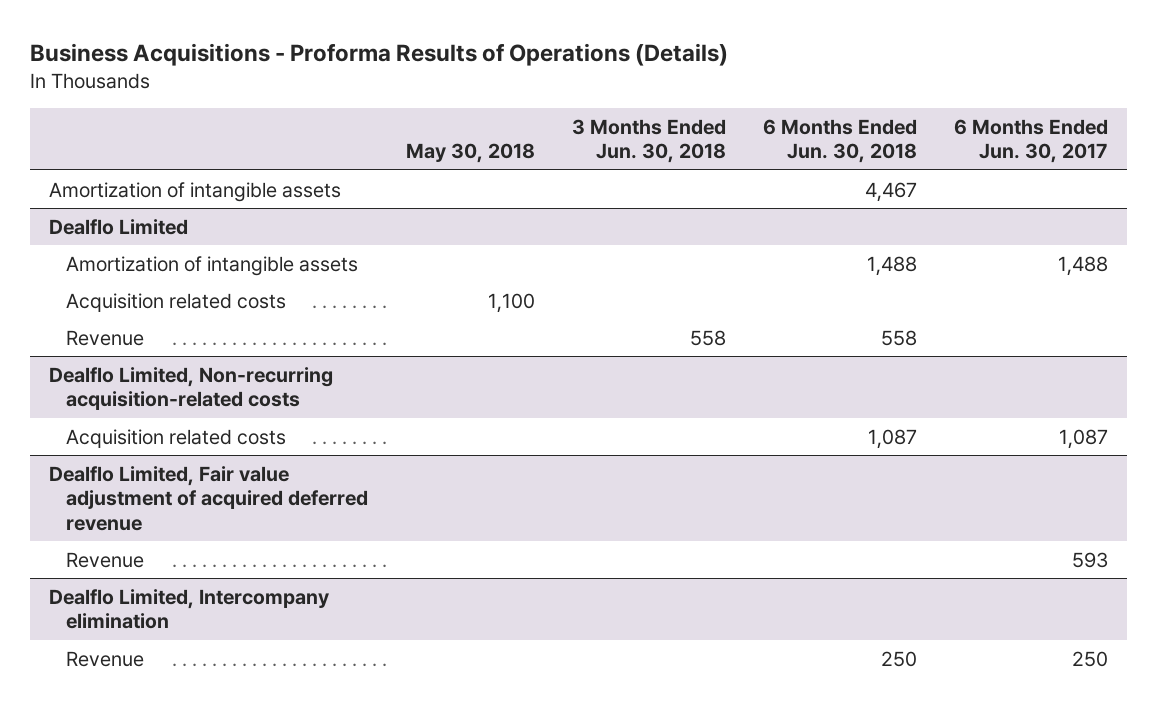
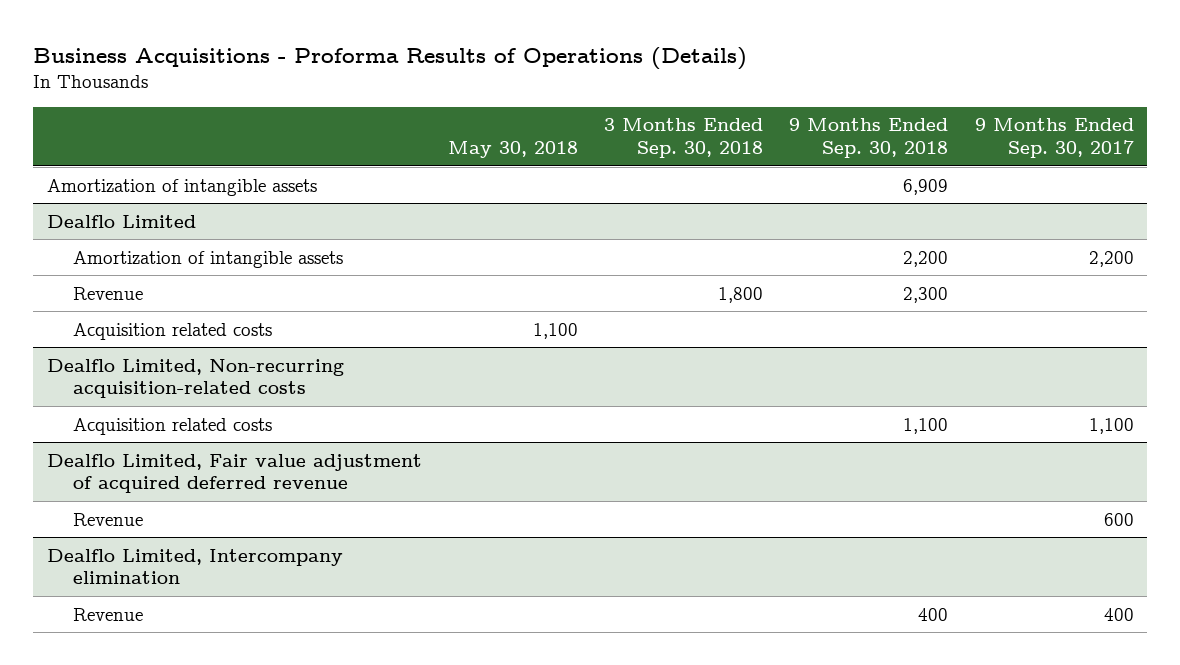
[571,118,726,164] 3 Months Ended Jun. 30, 2018 -> none
[763,118,918,164] 6 Months Ended Jun. 30, 2018 -> none
[954,118,1109,164] 6 Months Ended Jun. 30, 2017 -> none
none -> [604,118,764,159] 3 Months Ended Sep. 30, 2018
none -> [789,118,949,159] 9 Months Ended Sep. 30, 2018
none -> [974,118,1134,159] 9 Months Ended Sep. 30, 2017
[66,292,287,312] Acquisition related costs -> [72,322,272,340] Acquisition related costs

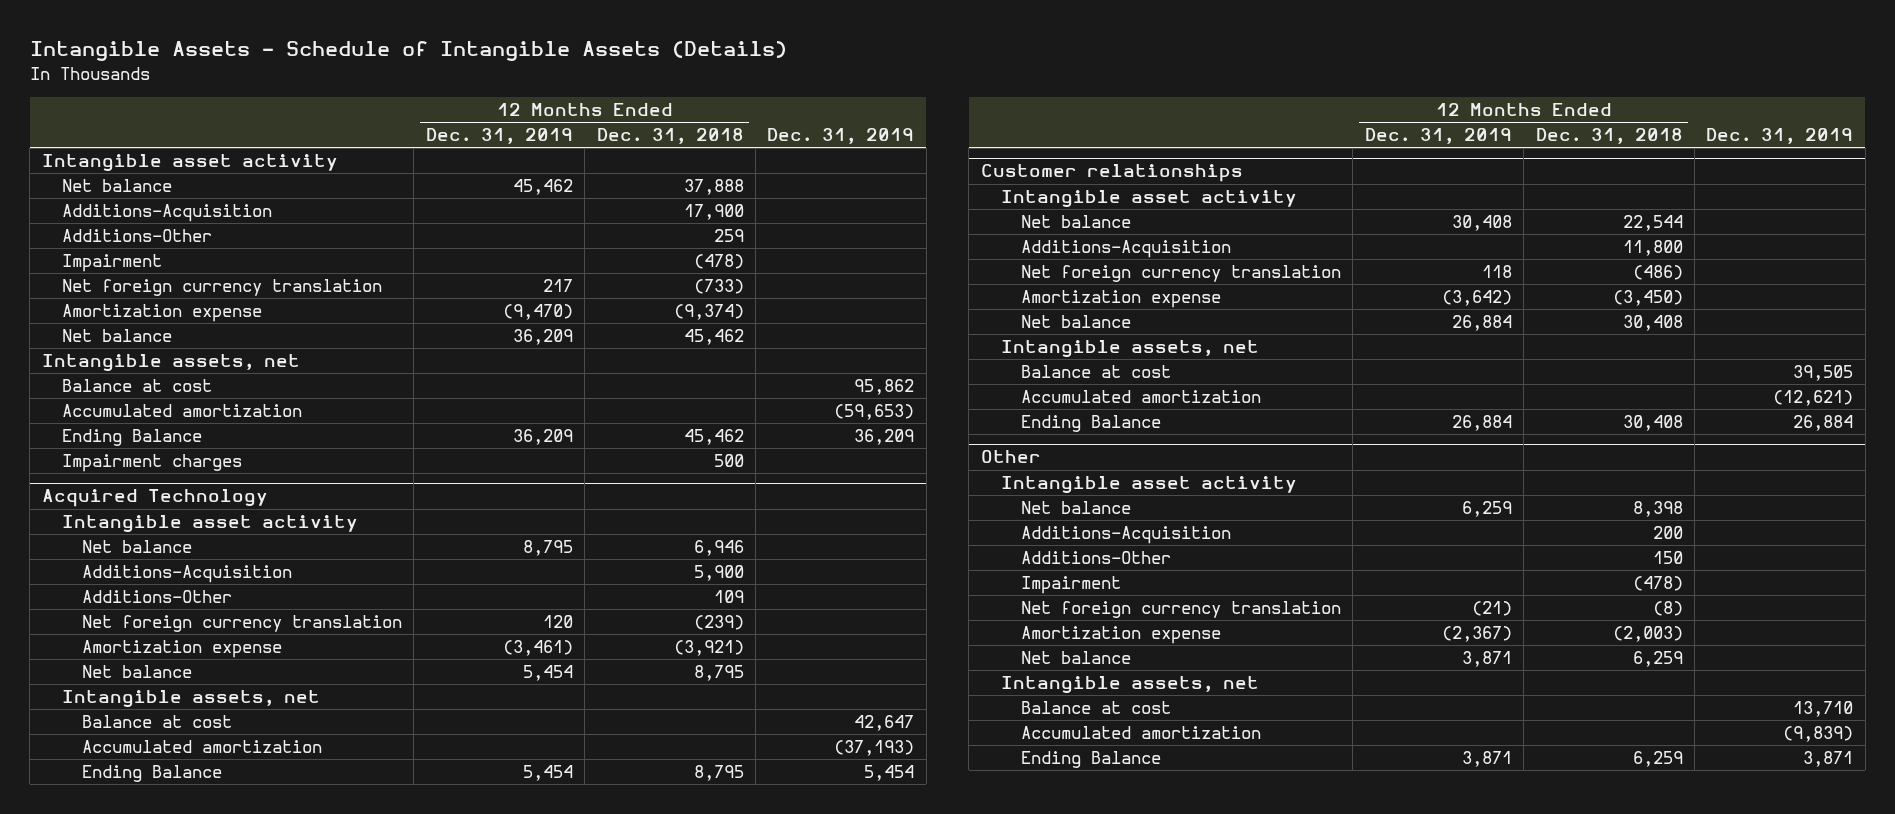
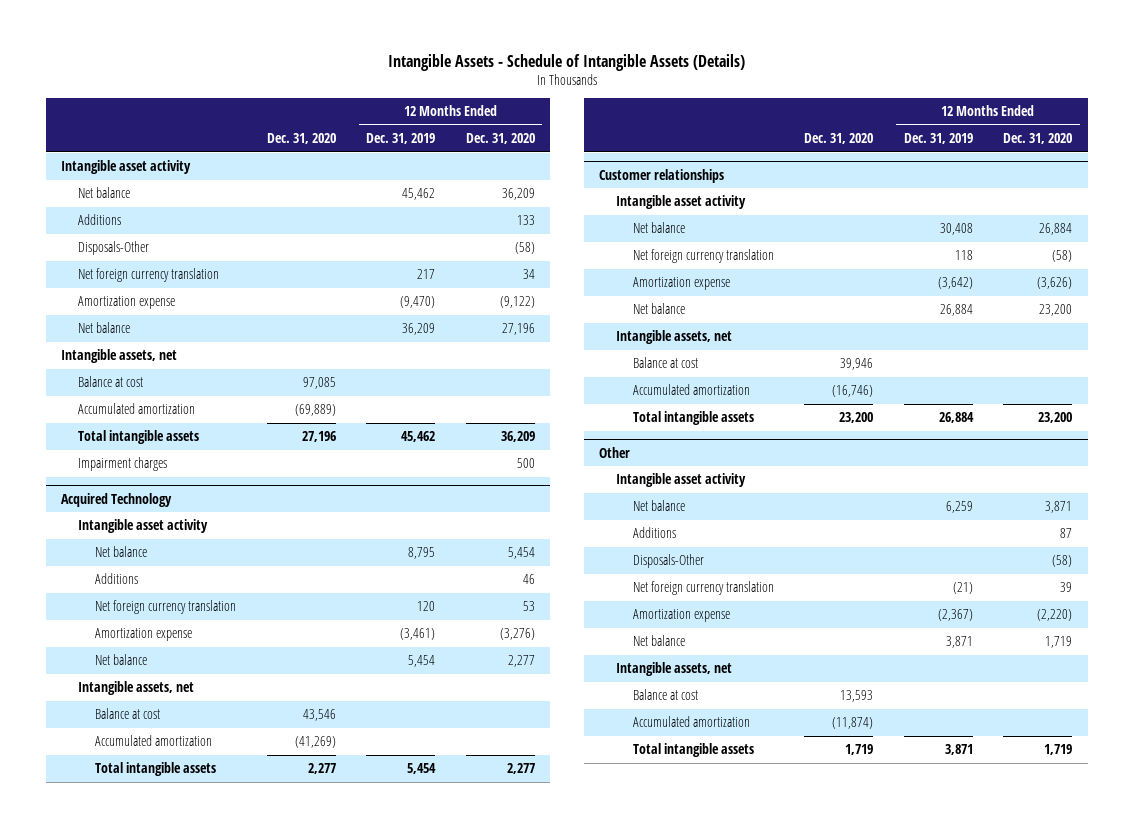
[596,128,744,145] Dec. 31, 2018 -> none
[767,128,915,145] Dec. 31, 2019 -> none
none -> [266,132,336,144] Dec. 31, 2020
none -> [465,132,535,144] Dec. 31, 2020
[61,204,272,223] Additions-Acquisition -> none
[61,254,162,273] Impairment -> none
[61,229,212,243] Additions-Other -> [78,214,122,226] Additions
none -> [78,241,150,256] Disposals-Other
[61,429,202,447] Ending Balance -> none
none -> [78,430,200,445] Total intangible assets
[82,565,293,584] Additions-Acquisition -> none
[82,590,233,604] Additions-Other -> [95,573,139,585] Additions
[82,765,223,783] Ending Balance -> [95,762,217,777] Total intangible assets
[1021,240,1232,259] Additions-Acquisition -> none
[1021,415,1162,433] Ending Balance -> [633,411,755,426] Total intangible assets
[1021,526,1232,545] Additions-Acquisition -> none
[1021,576,1122,595] Impairment -> none
[1021,551,1172,565] Additions-Other -> [633,527,677,539] Additions
none -> [633,554,705,569] Disposals-Other
[1021,751,1162,769] Ending Balance -> [633,743,755,758] Total intangible assets

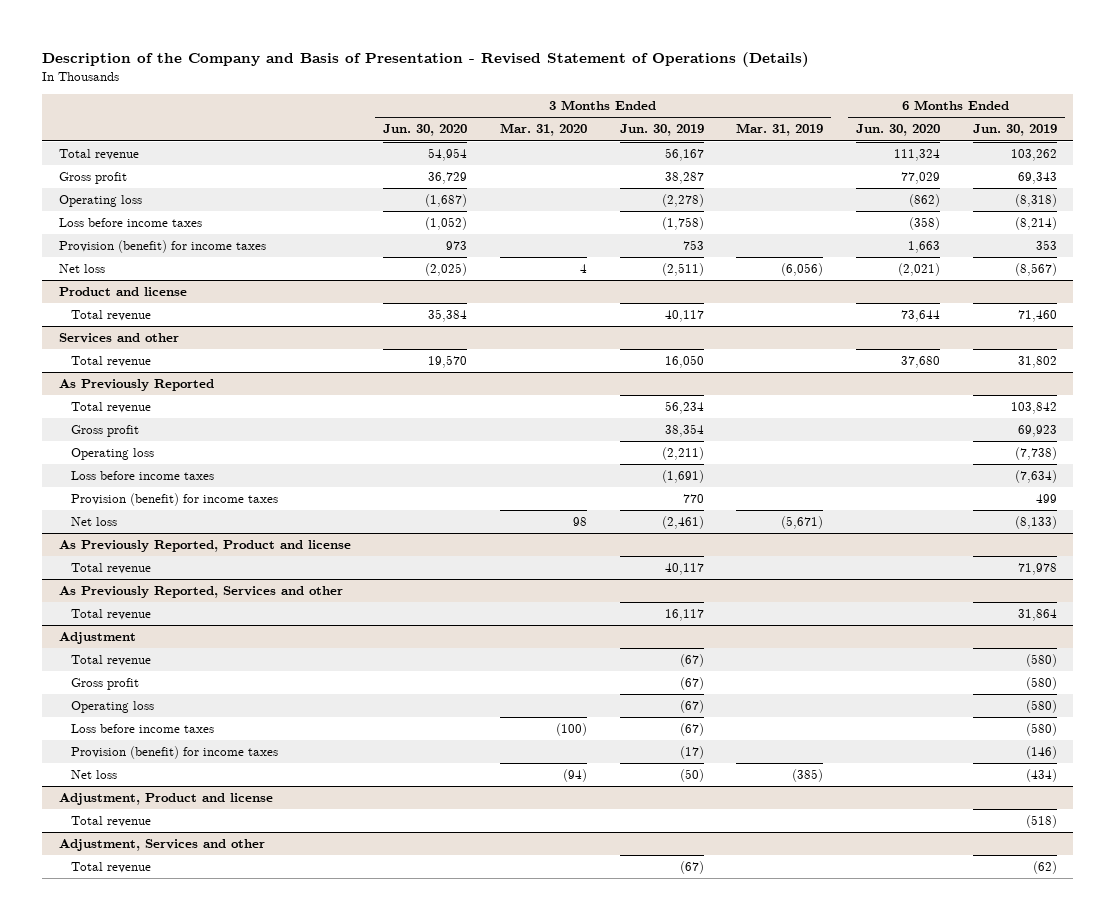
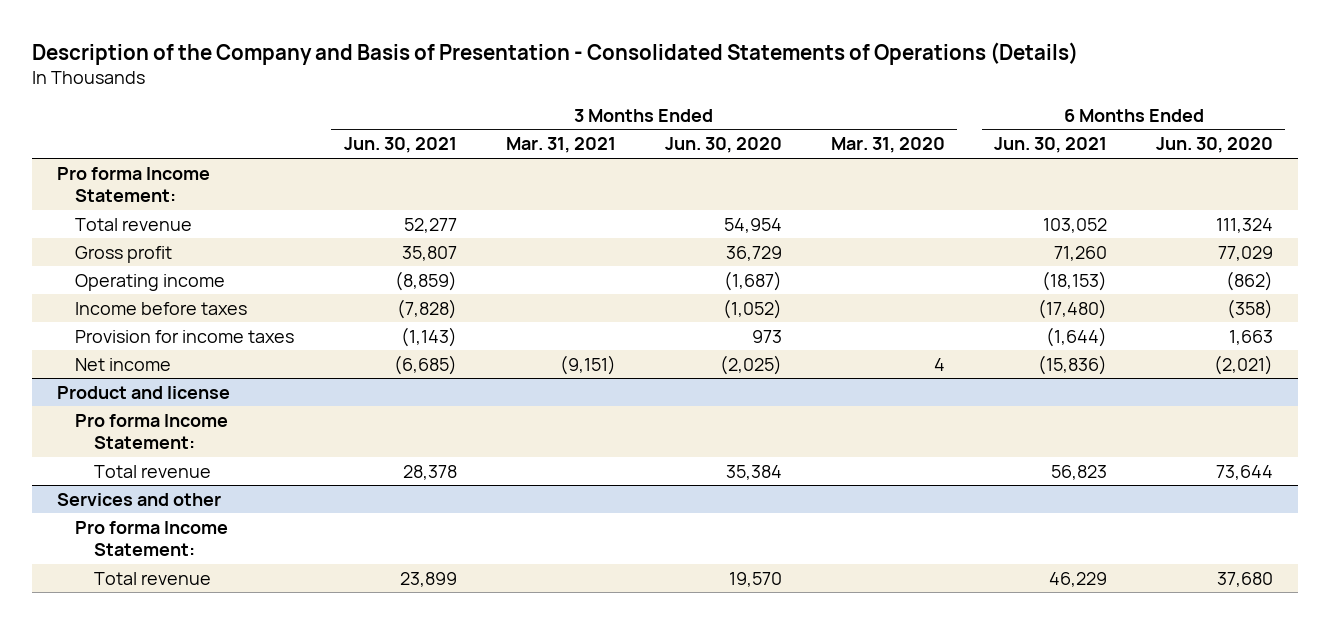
[42,51,810,67] Description of the Company and Basis of Presentation - Revised Statement of Operations (Details) -> [32,42,1079,66] Description of the Company and Basis of Presentation - Consolidated Statements of Operations (Details)
[619,124,704,137] Jun. 30, 2019 -> none
[736,123,824,137] Mar. 31, 2019 -> none
[972,124,1057,137] Jun. 30, 2019 -> none
none -> [343,137,457,154] Jun. 30, 2021
none -> [505,137,616,154] Mar. 31, 2021
none -> [994,137,1108,154] Jun. 30, 2021
none -> [57,166,211,203] Pro forma Income Statement:
[58,195,142,208] Operating loss -> [75,273,226,291] Operating income
[58,218,202,228] Loss before income taxes -> [75,301,248,315] Income before taxes
[58,240,266,254] Provision (benefit) for income taxes -> [75,329,295,343] Provision for income taxes
[58,264,105,274] Net loss -> [75,357,172,371] Net income
none -> [75,413,229,450] Pro forma Income Statement:
none -> [75,520,229,557] Pro forma Income Statement:
[58,379,214,392] As Previously Reported -> none
[70,402,151,414] Total revenue -> none
[70,425,139,438] Gross profit -> none
[70,448,154,461] Operating loss -> none
[70,471,214,481] Loss before income taxes -> none
[70,493,278,507] Provision (benefit) for income taxes -> none
[70,517,117,527] Net loss -> none
[58,540,351,553] As Previously Reported, Product and license -> none
[70,563,151,575] Total revenue -> none
[58,586,343,599] As Previously Reported, Services and other -> none
[70,609,151,621] Total revenue -> none
[58,632,136,645] Adjustment -> none
[70,655,151,667] Total revenue -> none
[70,678,139,691] Gross profit -> none
[70,701,154,714] Operating loss -> none
[70,724,214,734] Loss before income taxes -> none
[70,746,278,760] Provision (benefit) for income taxes -> none
[70,770,117,780] Net loss -> none
[58,793,273,806] Adjustment, Product and license -> none
[70,816,151,828] Total revenue -> none
[58,839,265,852] Adjustment, Services and other -> none
[70,862,151,874] Total revenue -> none

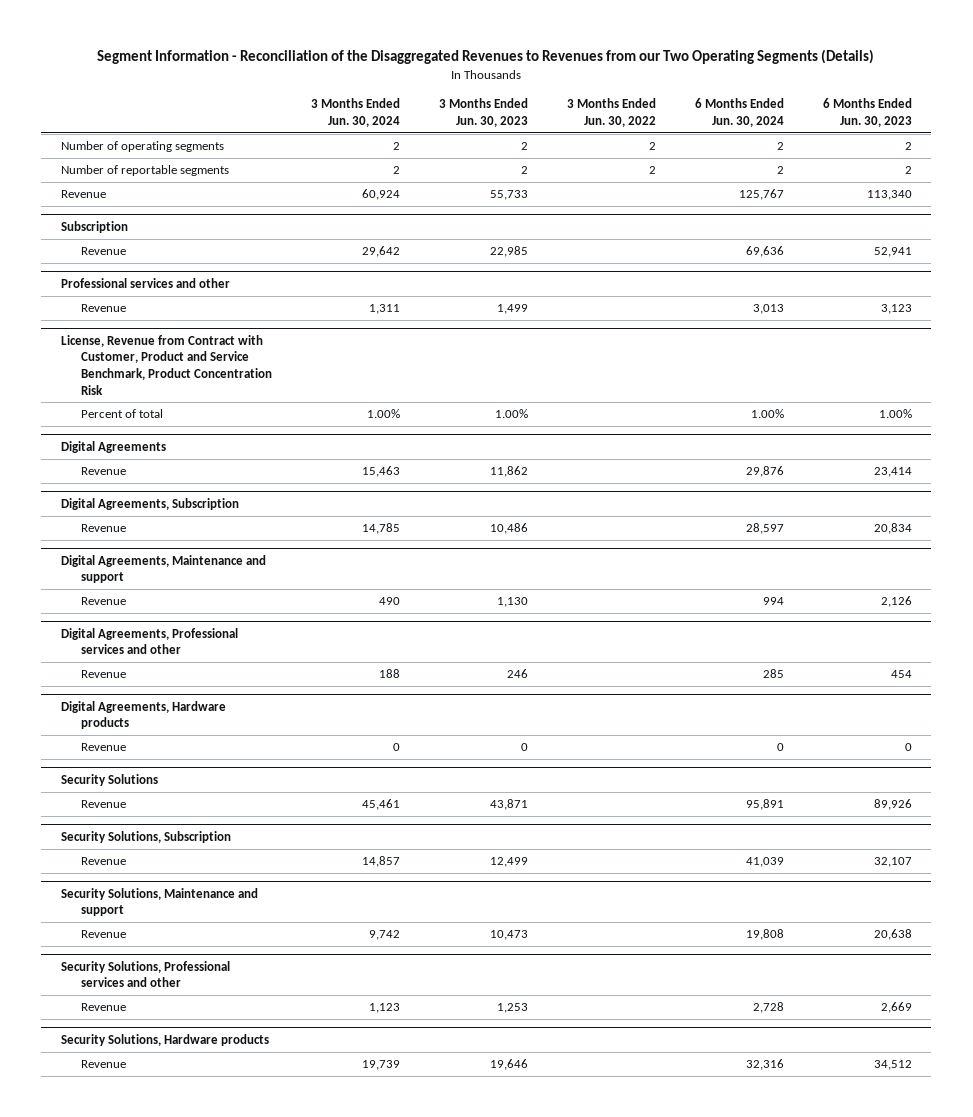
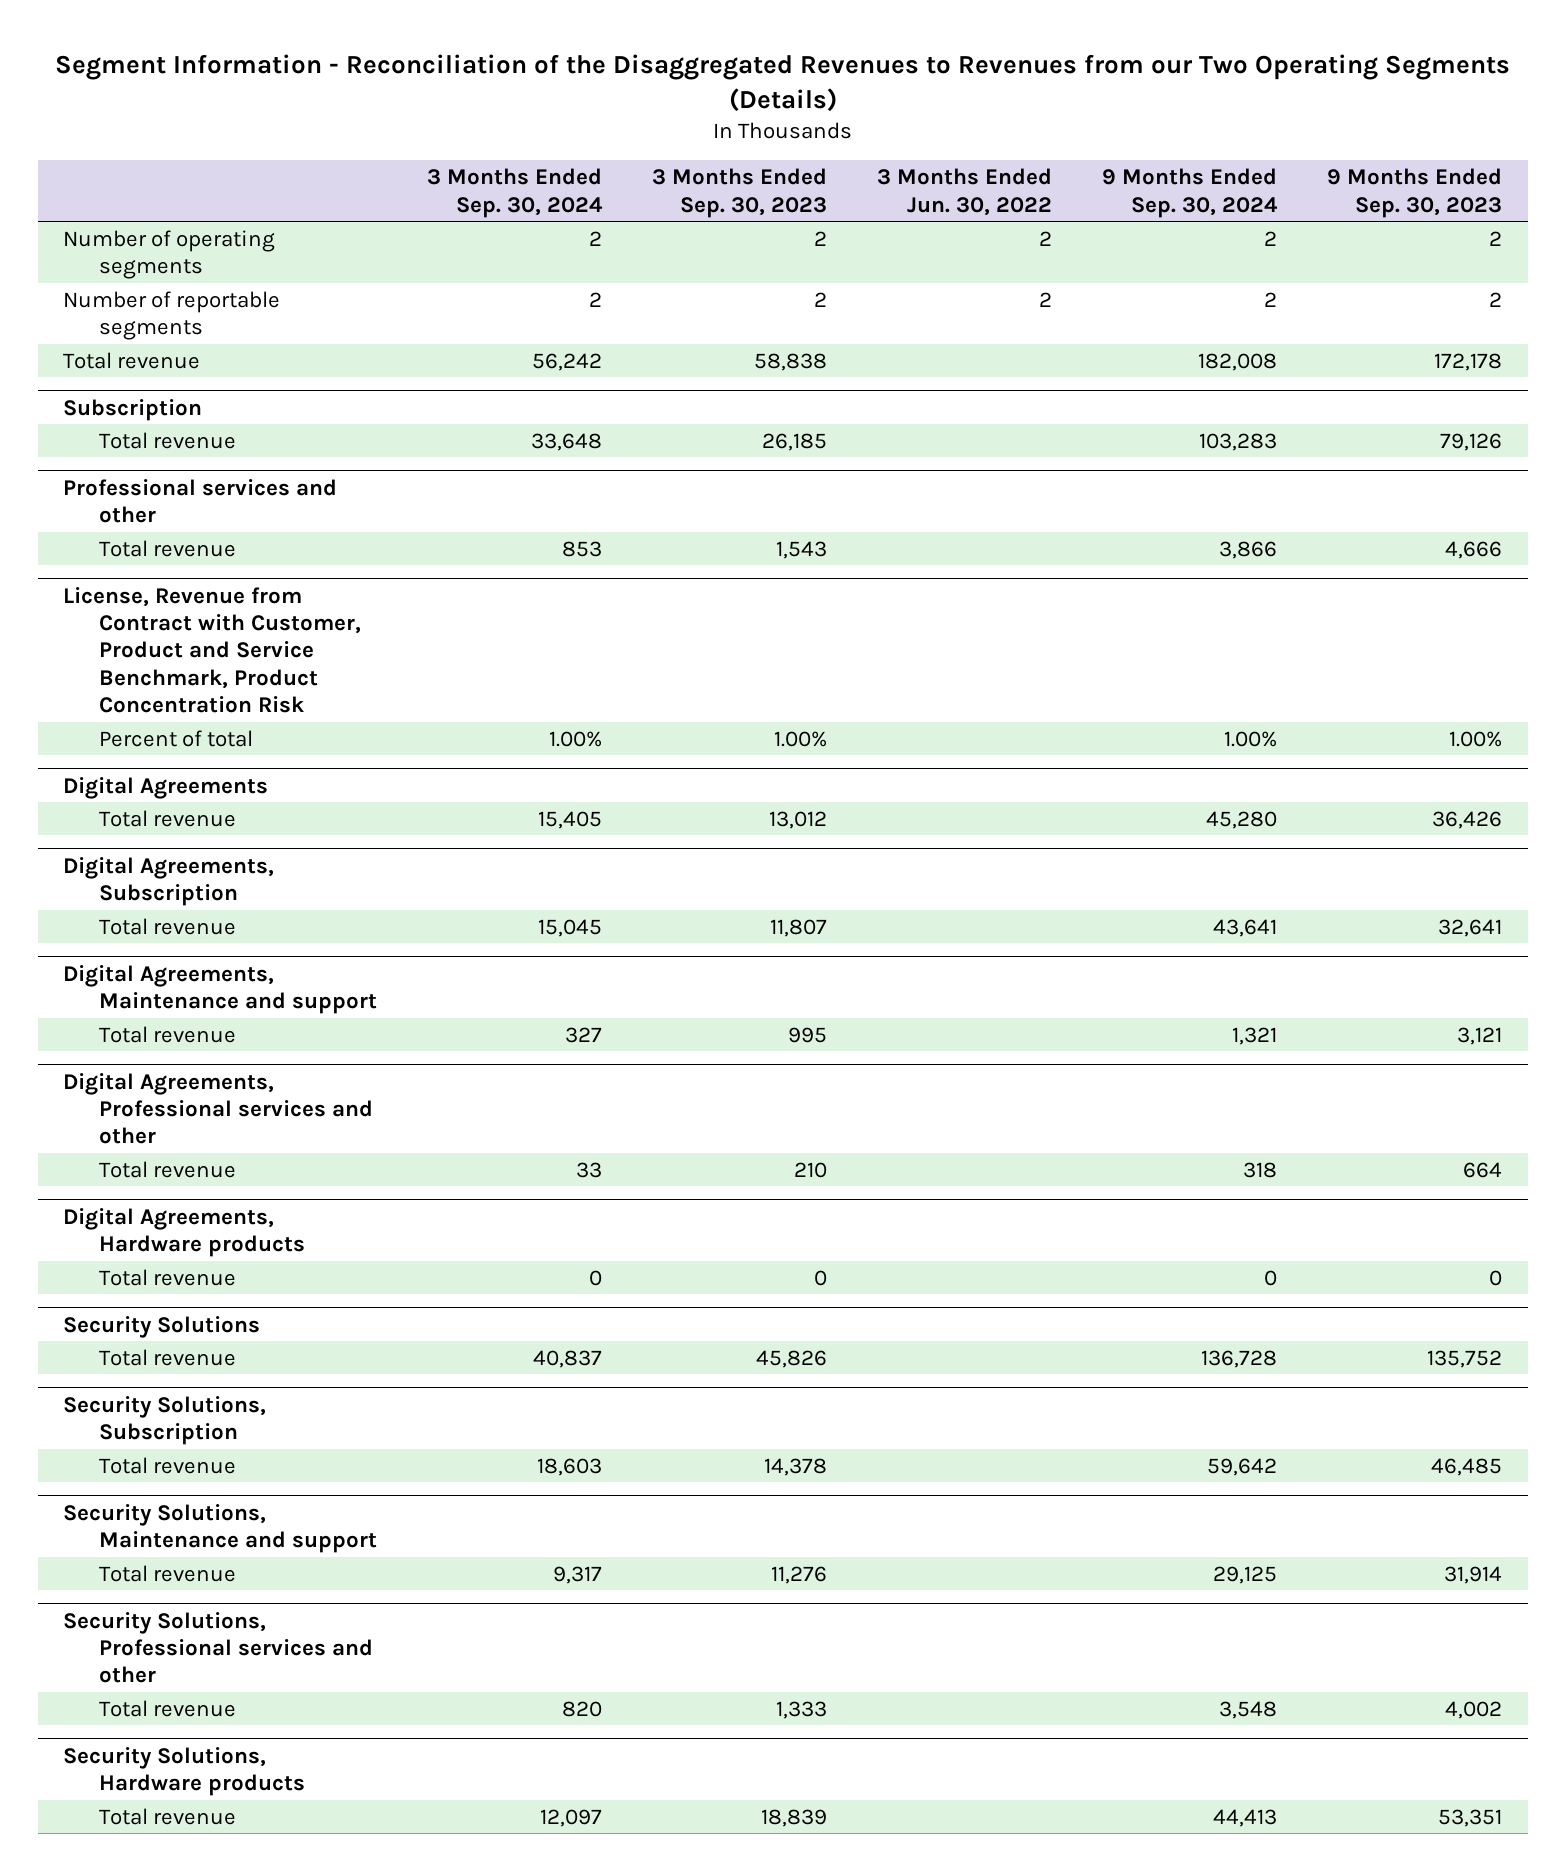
[310,98,400,128] 3 Months Ended Jun. 30, 2024 -> none
[438,98,528,128] 3 Months Ended Jun. 30, 2023 -> none
[694,98,784,128] 6 Months Ended Jun. 30, 2024 -> none
[822,98,912,128] 6 Months Ended Jun. 30, 2023 -> none
none -> [426,168,603,218] 3 Months Ended Sep. 30, 2024
none -> [651,168,827,218] 3 Months Ended Sep. 30, 2023
none -> [1102,168,1279,218] 9 Months Ended Sep. 30, 2024
none -> [1327,168,1503,218] 9 Months Ended Sep. 30, 2023
[60,190,106,199] Revenue -> [62,351,200,369] Total revenue
[80,247,126,256] Revenue -> [98,431,236,449] Total revenue
[80,304,126,313] Revenue -> [98,539,236,557] Total revenue
[80,467,126,476] Revenue -> [98,809,236,827] Total revenue
[80,524,126,533] Revenue -> [98,917,236,935] Total revenue
[80,597,126,606] Revenue -> [98,1025,236,1043] Total revenue
[80,670,126,679] Revenue -> [98,1160,236,1178] Total revenue
[80,743,126,752] Revenue -> [98,1268,236,1286] Total revenue
[80,800,126,809] Revenue -> [98,1348,236,1366] Total revenue
[80,857,126,866] Revenue -> [98,1456,236,1474] Total revenue
[80,930,126,939] Revenue -> [98,1564,236,1582] Total revenue
[80,1003,126,1012] Revenue -> [98,1699,236,1717] Total revenue
[80,1060,126,1069] Revenue -> [98,1807,236,1825] Total revenue

